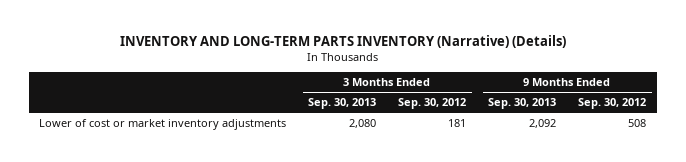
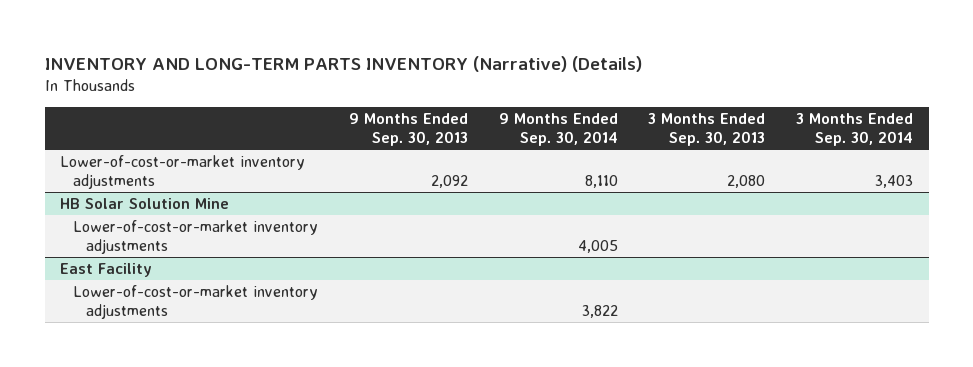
[398,98,467,110] Sep. 30, 2012 -> none
[578,98,647,110] Sep. 30, 2012 -> none
none -> [498,113,618,147] 9 Months Ended Sep. 30, 2014
none -> [796,113,914,147] 3 Months Ended Sep. 30, 2014
[39,119,287,131] Lower of cost or market inventory adjustments -> [60,154,306,189] Lower-of-cost-or-market inventory adjustments
none -> [60,197,230,209] HB Solar Solution Mine
none -> [73,219,319,254] Lower-of-cost-or-market inventory adjustments
none -> [60,262,153,277] East Facility
none -> [73,284,319,319] Lower-of-cost-or-market inventory adjustments

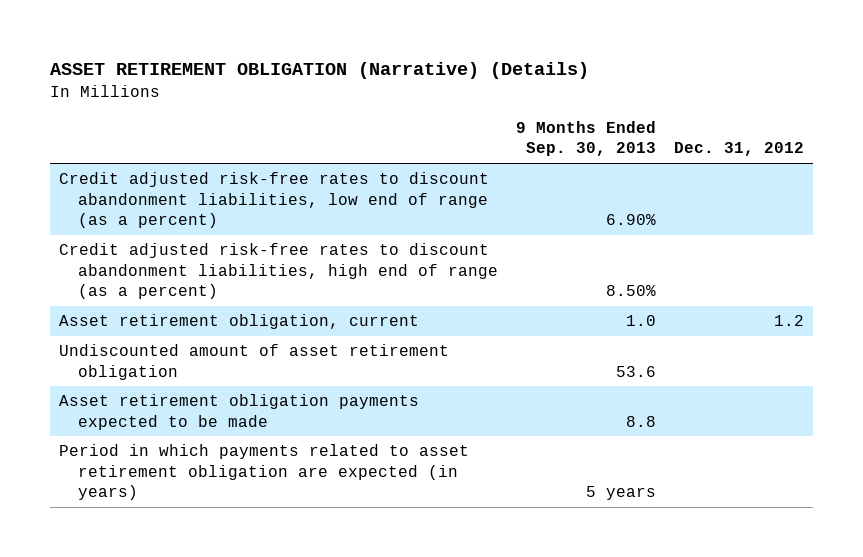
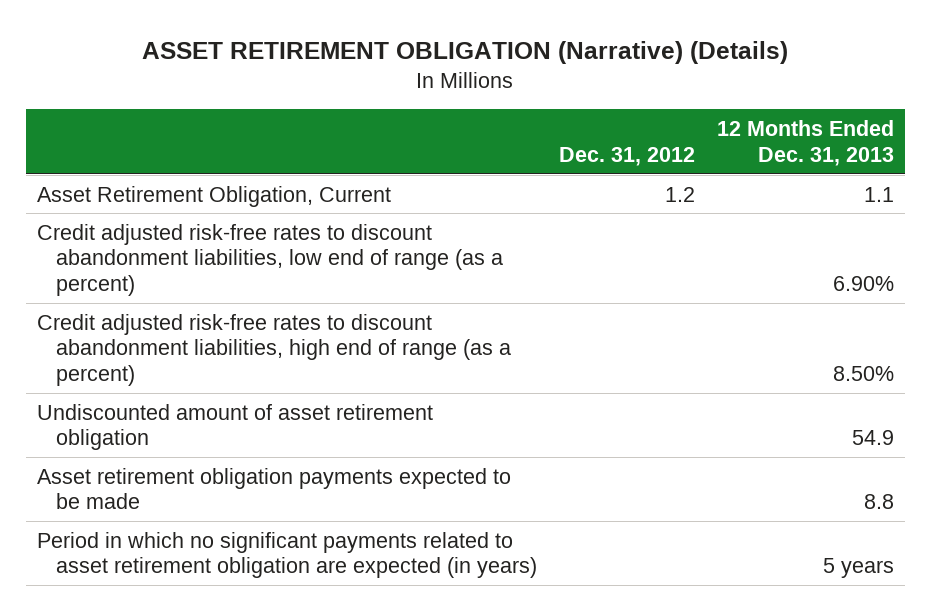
[515,121,656,157] 9 Months Ended Sep. 30, 2013 -> none
none -> [716,119,894,166] 12 Months Ended Dec. 31, 2013
none -> [37,185,392,207] Asset Retirement Obligation, Current
[59,314,420,330] Asset retirement obligation, current -> none
[59,444,470,501] Period in which payments related to asset retirement obligation are expected (in years) -> [37,531,538,579] Period in which no significant payments related to asset retirement obligation are expected (in years)

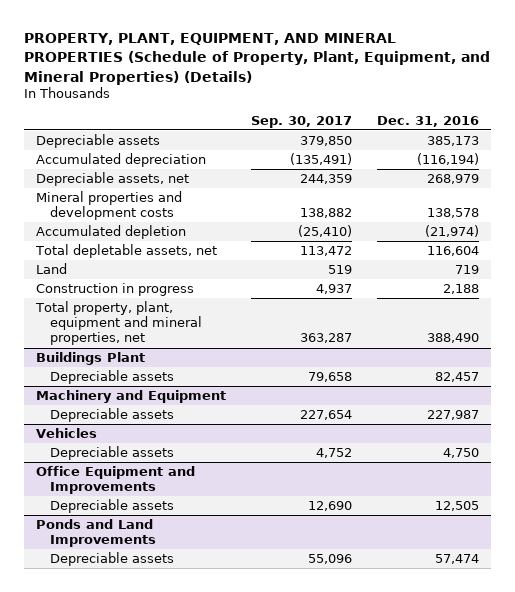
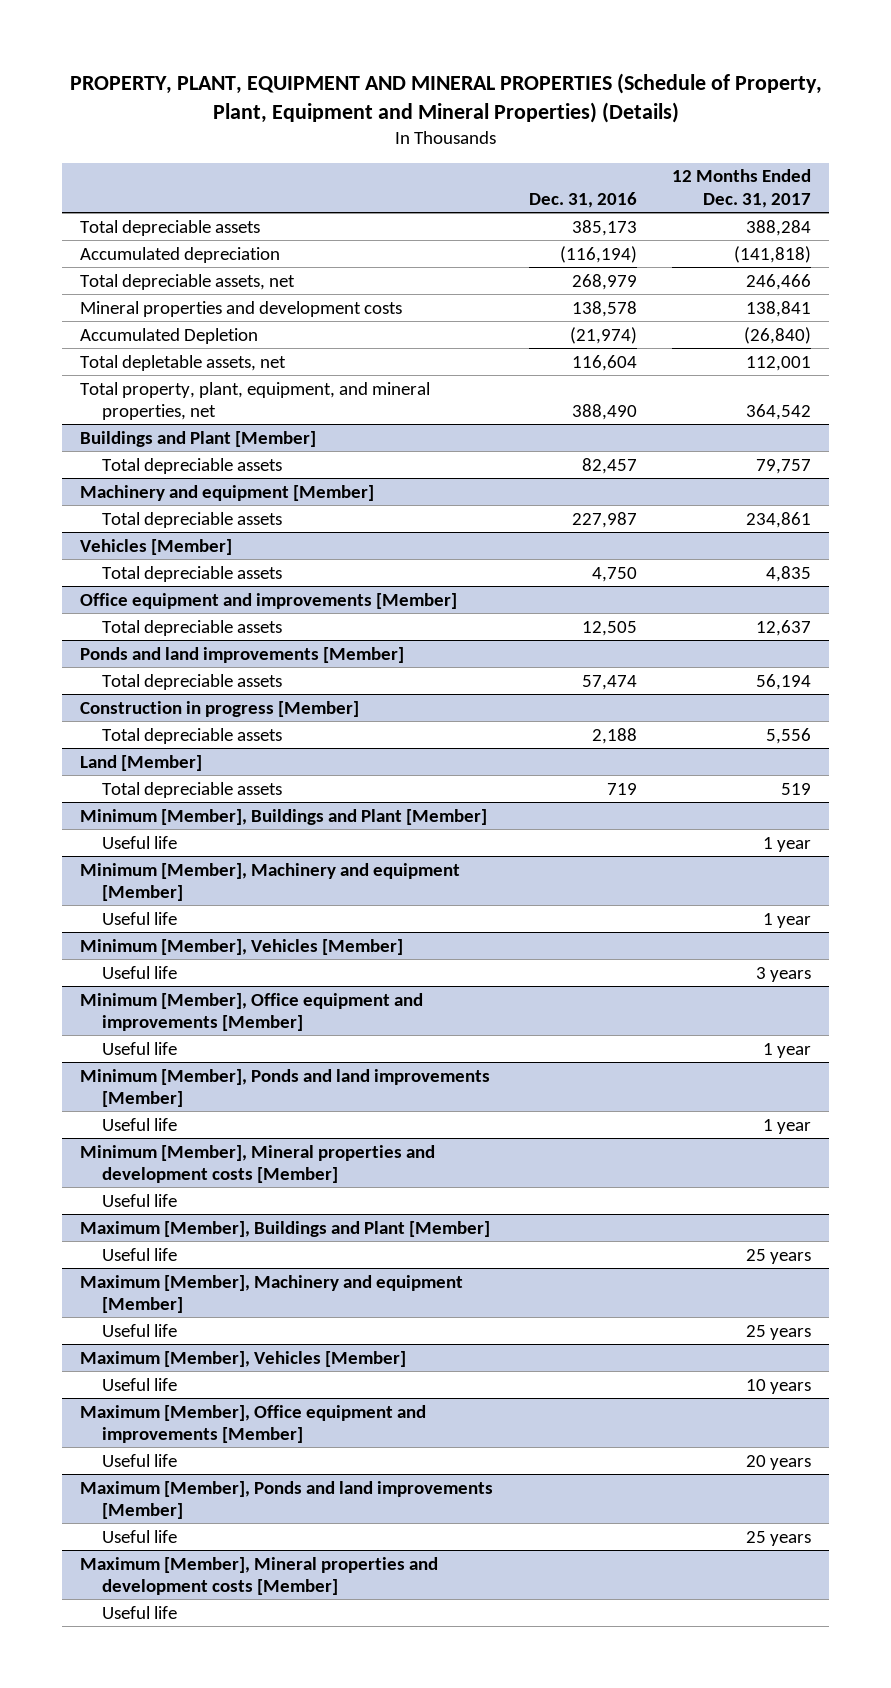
[24,33,491,85] PROPERTY, PLANT, EQUIPMENT, AND MINERAL PROPERTIES (Schedule of Property, Plant, Equipment, and Mineral Properties) (Details) -> [69,73,822,124] PROPERTY, PLANT, EQUIPMENT AND MINERAL PROPERTIES (Schedule of Property, Plant, Equipment and Mineral Properties) (Details)
[251,115,353,128] Sep. 30, 2017 -> none
none -> [672,169,812,208] 12 Months Ended Dec. 31, 2017
[36,134,161,149] Depreciable assets -> [79,219,260,236] Total depreciable assets
[36,172,190,187] Depreciable assets, net -> [79,273,295,290] Total depreciable assets, net
[36,225,187,240] Accumulated depletion -> [79,327,258,344] Accumulated Depletion
[36,263,68,275] Land -> none
[36,283,195,297] Construction in progress -> none
[35,301,202,346] Total property, plant, equipment and mineral properties, net -> [79,381,430,420] Total property, plant, equipment, and mineral properties, net
[36,352,146,366] Buildings Plant -> [79,430,316,447] Buildings and Plant [Member]
[49,370,174,385] Depreciable assets -> [101,457,282,474] Total depreciable assets
[36,390,227,404] Machinery and Equipment -> [79,484,374,501] Machinery and equipment [Member]
[49,408,174,423] Depreciable assets -> [101,511,282,528] Total depreciable assets
[36,428,98,439] Vehicles -> [79,538,232,555] Vehicles [Member]
[49,446,174,461] Depreciable assets -> [101,565,282,582] Total depreciable assets
[36,466,196,495] Office Equipment and Improvements -> [79,592,457,609] Office equipment and improvements [Member]
[49,499,174,514] Depreciable assets -> [101,619,282,636] Total depreciable assets
[36,519,156,548] Ponds and Land Improvements -> [79,646,404,663] Ponds and land improvements [Member]
[49,552,174,567] Depreciable assets -> [101,673,282,690] Total depreciable assets
none -> [79,700,359,717] Construction in progress [Member]
none -> [101,727,282,744] Total depreciable assets
none -> [79,754,202,771] Land [Member]
none -> [101,781,282,798] Total depreciable assets
none -> [79,808,487,825] Minimum [Member], Buildings and Plant [Member]
none -> [101,835,177,849] Useful life
none -> [79,862,460,901] Minimum [Member], Machinery and equipment [Member]
none -> [101,911,177,925] Useful life
none -> [79,938,403,955] Minimum [Member], Vehicles [Member]
none -> [101,965,177,979] Useful life
none -> [79,992,423,1031] Minimum [Member], Office equipment and improvements [Member]
none -> [101,1041,177,1055] Useful life
none -> [79,1068,490,1107] Minimum [Member], Ponds and land improvements [Member]
none -> [101,1117,177,1131] Useful life
none -> [79,1144,435,1183] Minimum [Member], Mineral properties and development costs [Member]
none -> [101,1193,177,1207] Useful life
none -> [79,1220,490,1237] Maximum [Member], Buildings and Plant [Member]
none -> [101,1247,177,1261] Useful life
none -> [79,1274,463,1313] Maximum [Member], Machinery and equipment [Member]
none -> [101,1323,177,1337] Useful life
none -> [79,1350,406,1367] Maximum [Member], Vehicles [Member]
none -> [101,1377,177,1391] Useful life
none -> [79,1404,426,1443] Maximum [Member], Office equipment and improvements [Member]
none -> [101,1453,177,1467] Useful life
none -> [79,1480,493,1519] Maximum [Member], Ponds and land improvements [Member]
none -> [101,1529,177,1543] Useful life
none -> [79,1556,438,1595] Maximum [Member], Mineral properties and development costs [Member]
none -> [101,1605,177,1619] Useful life

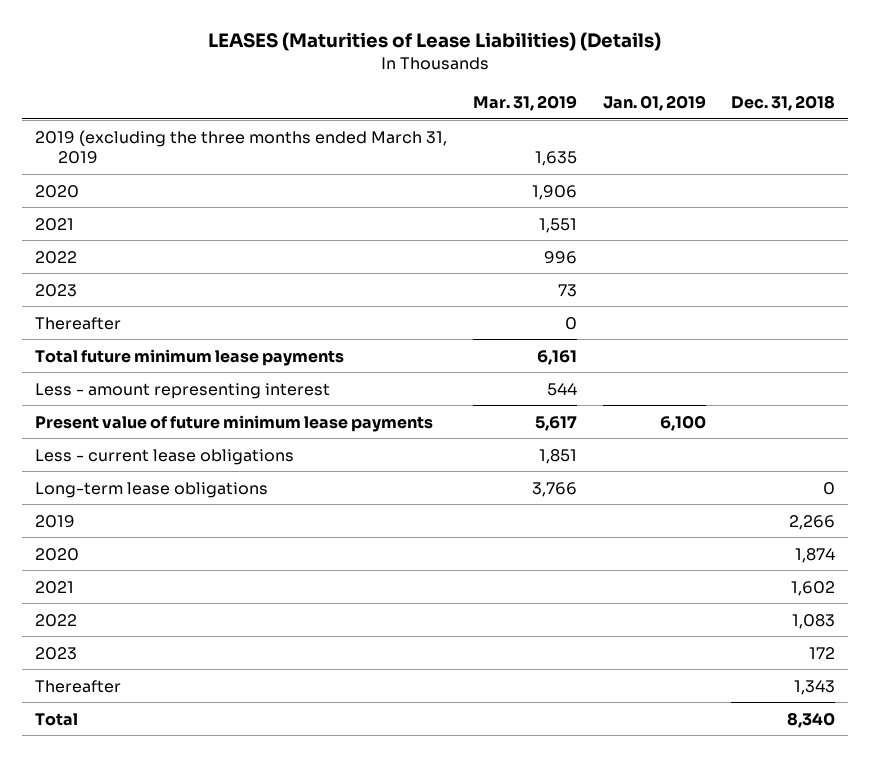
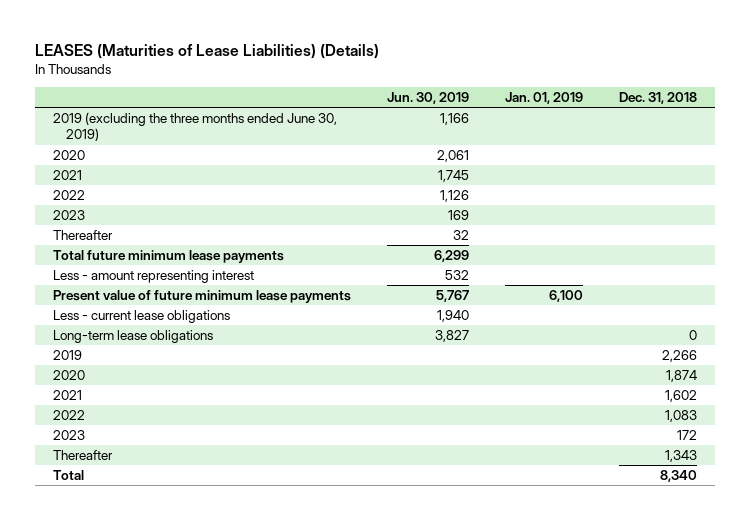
[472,94,577,111] Mar. 31, 2019 -> none
none -> [386,92,469,105] Jun. 30, 2019
[35,129,448,165] 2019 (excluding the three months ended March 31, 2019 -> [52,112,337,142] 2019 (excluding the three months ended June 30, 2019)

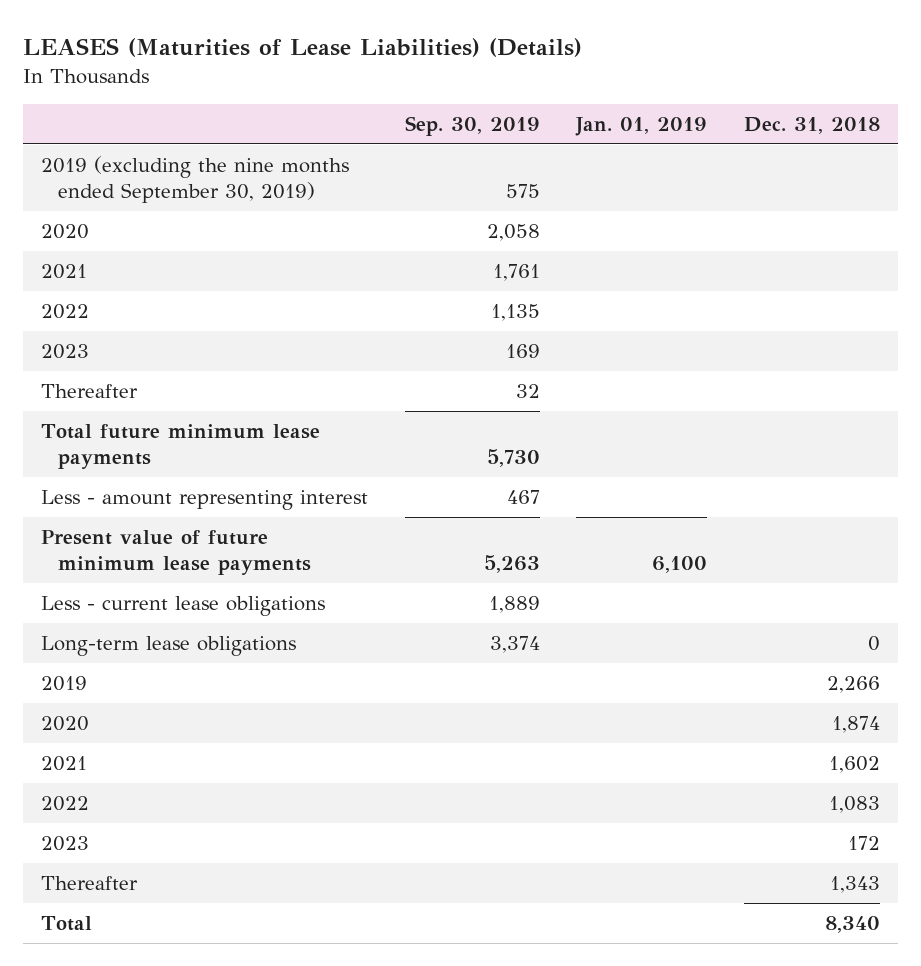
[386,92,469,105] Jun. 30, 2019 -> none
none -> [404,115,540,136] Sep. 30, 2019
[52,112,337,142] 2019 (excluding the three months ended June 30, 2019) -> [41,156,350,203] 2019 (excluding the nine months ended September 30, 2019)

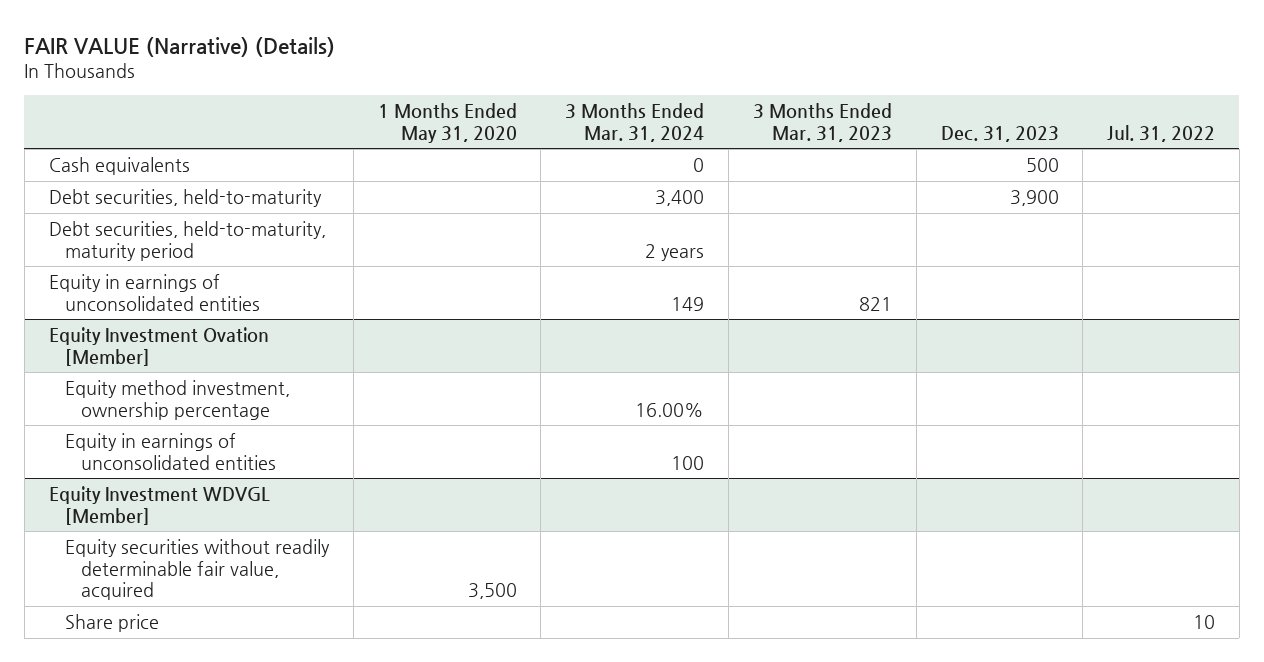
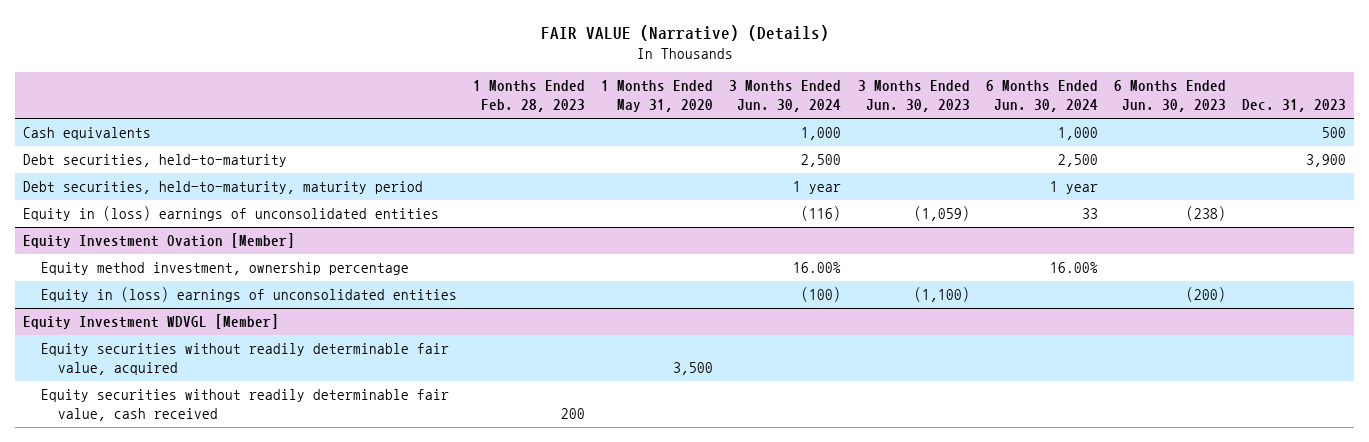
[565,103,705,142] 3 Months Ended Mar. 31, 2024 -> none
[752,103,892,142] 3 Months Ended Mar. 31, 2023 -> none
[1107,124,1216,142] Jul. 31, 2022 -> none
none -> [472,80,585,113] 1 Months Ended Feb. 28, 2023
none -> [729,80,842,113] 3 Months Ended Jun. 30, 2024
none -> [857,80,970,113] 3 Months Ended Jun. 30, 2023
none -> [985,80,1098,113] 6 Months Ended Jun. 30, 2024
none -> [1113,80,1226,113] 6 Months Ended Jun. 30, 2023
[48,274,260,311] Equity in earnings of unconsolidated entities -> [23,206,440,222] Equity in (loss) earnings of unconsolidated entities
[64,433,277,470] Equity in earnings of unconsolidated entities -> [40,287,457,303] Equity in (loss) earnings of unconsolidated entities
[64,614,159,633] Share price -> none
none -> [40,389,449,421] Equity securities without readily determinable fair value, cash received

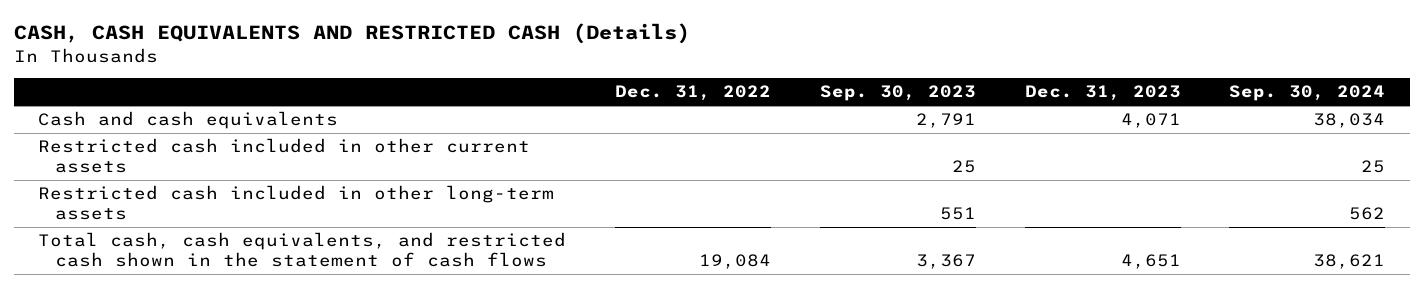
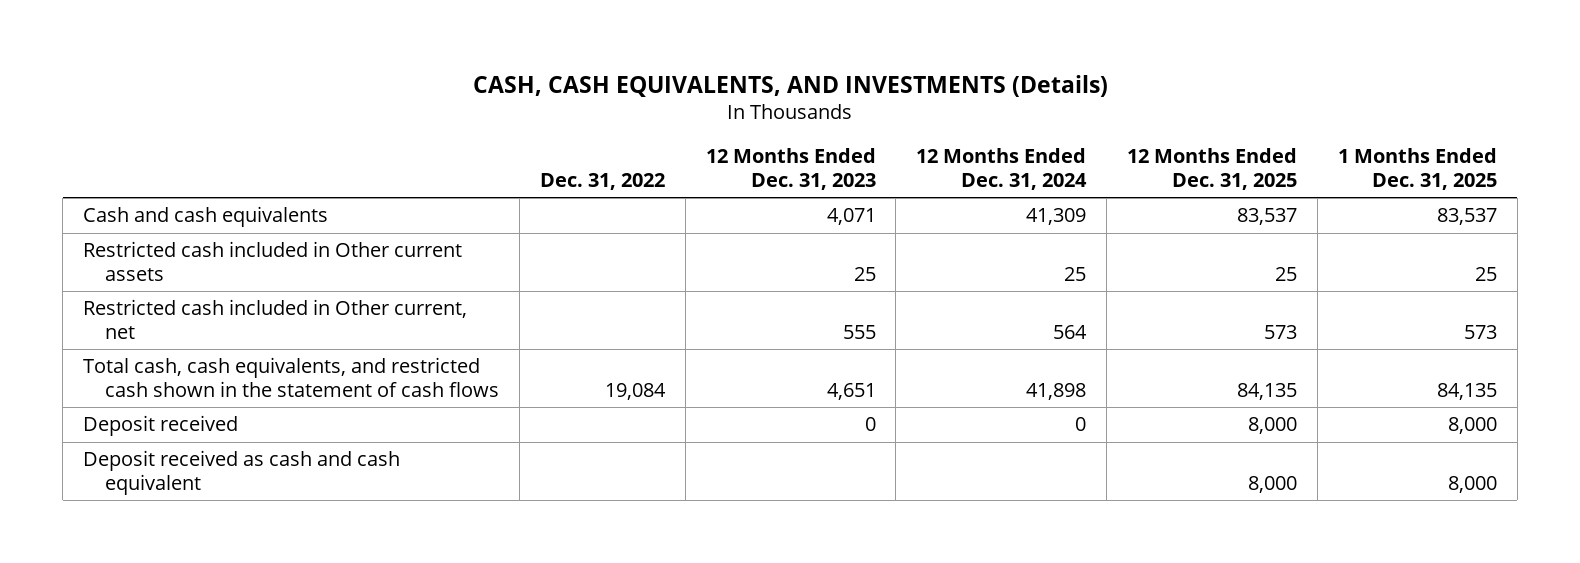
[13,23,690,45] CASH, CASH EQUIVALENTS AND RESTRICTED CASH (Details) -> [473,75,1109,98] CASH, CASH EQUIVALENTS, AND INVESTMENTS (Details)
[819,85,976,102] Sep. 30, 2023 -> none
[1024,85,1181,102] Dec. 31, 2023 -> none
[1229,85,1386,102] Sep. 30, 2024 -> none
none -> [705,148,876,190] 12 Months Ended Dec. 31, 2023
none -> [916,148,1088,190] 12 Months Ended Dec. 31, 2024
none -> [1127,148,1298,190] 12 Months Ended Dec. 31, 2025
none -> [1337,148,1497,190] 1 Months Ended Dec. 31, 2025
[38,138,531,174] Restricted cash included in other current assets -> [83,241,463,281] Restricted cash included in Other current assets
[38,185,555,221] Restricted cash included in other long-term assets -> [83,299,468,339] Restricted cash included in Other current, net
none -> [83,415,239,437] Deposit received
none -> [83,450,401,495] Deposit received as cash and cash equivalent

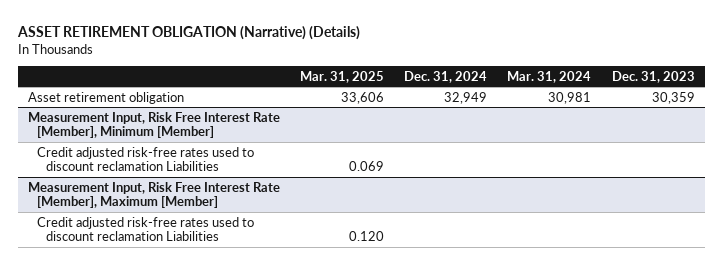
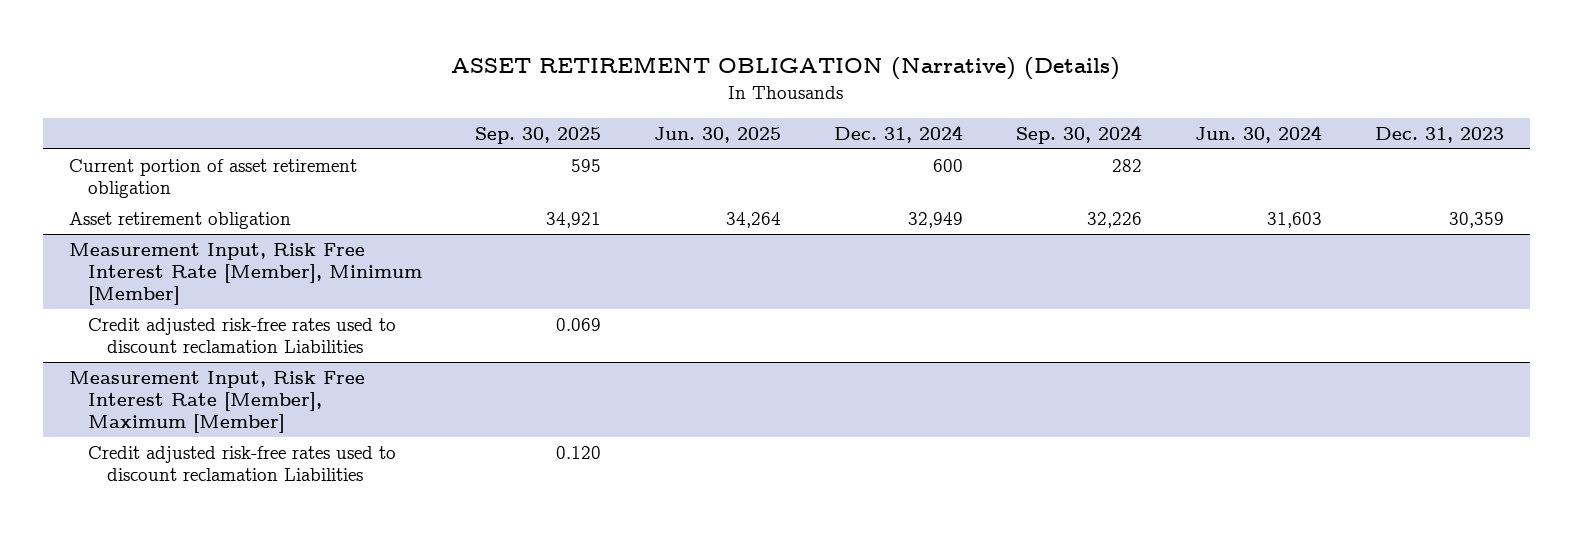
[300,70,385,83] Mar. 31, 2025 -> none
[507,70,592,83] Mar. 31, 2024 -> none
none -> [475,127,602,145] Sep. 30, 2025
none -> [654,127,782,144] Jun. 30, 2025
none -> [1015,125,1142,145] Sep. 30, 2024
none -> [1194,125,1322,144] Jun. 30, 2024
none -> [69,159,358,199] Current portion of asset retirement obligation

